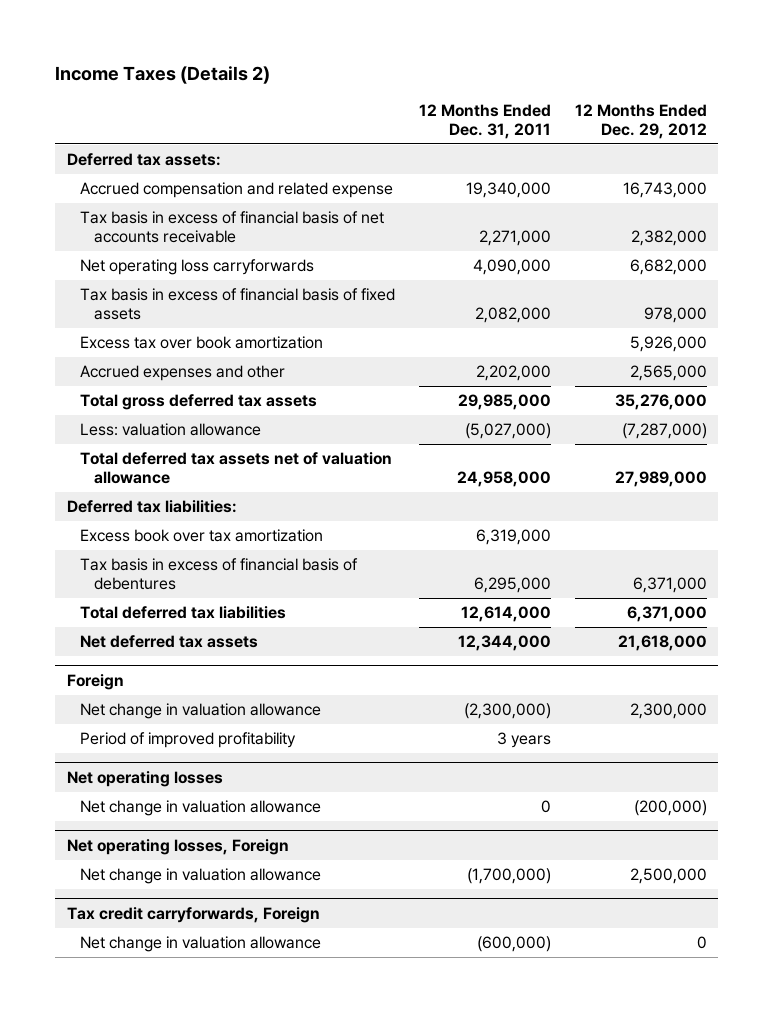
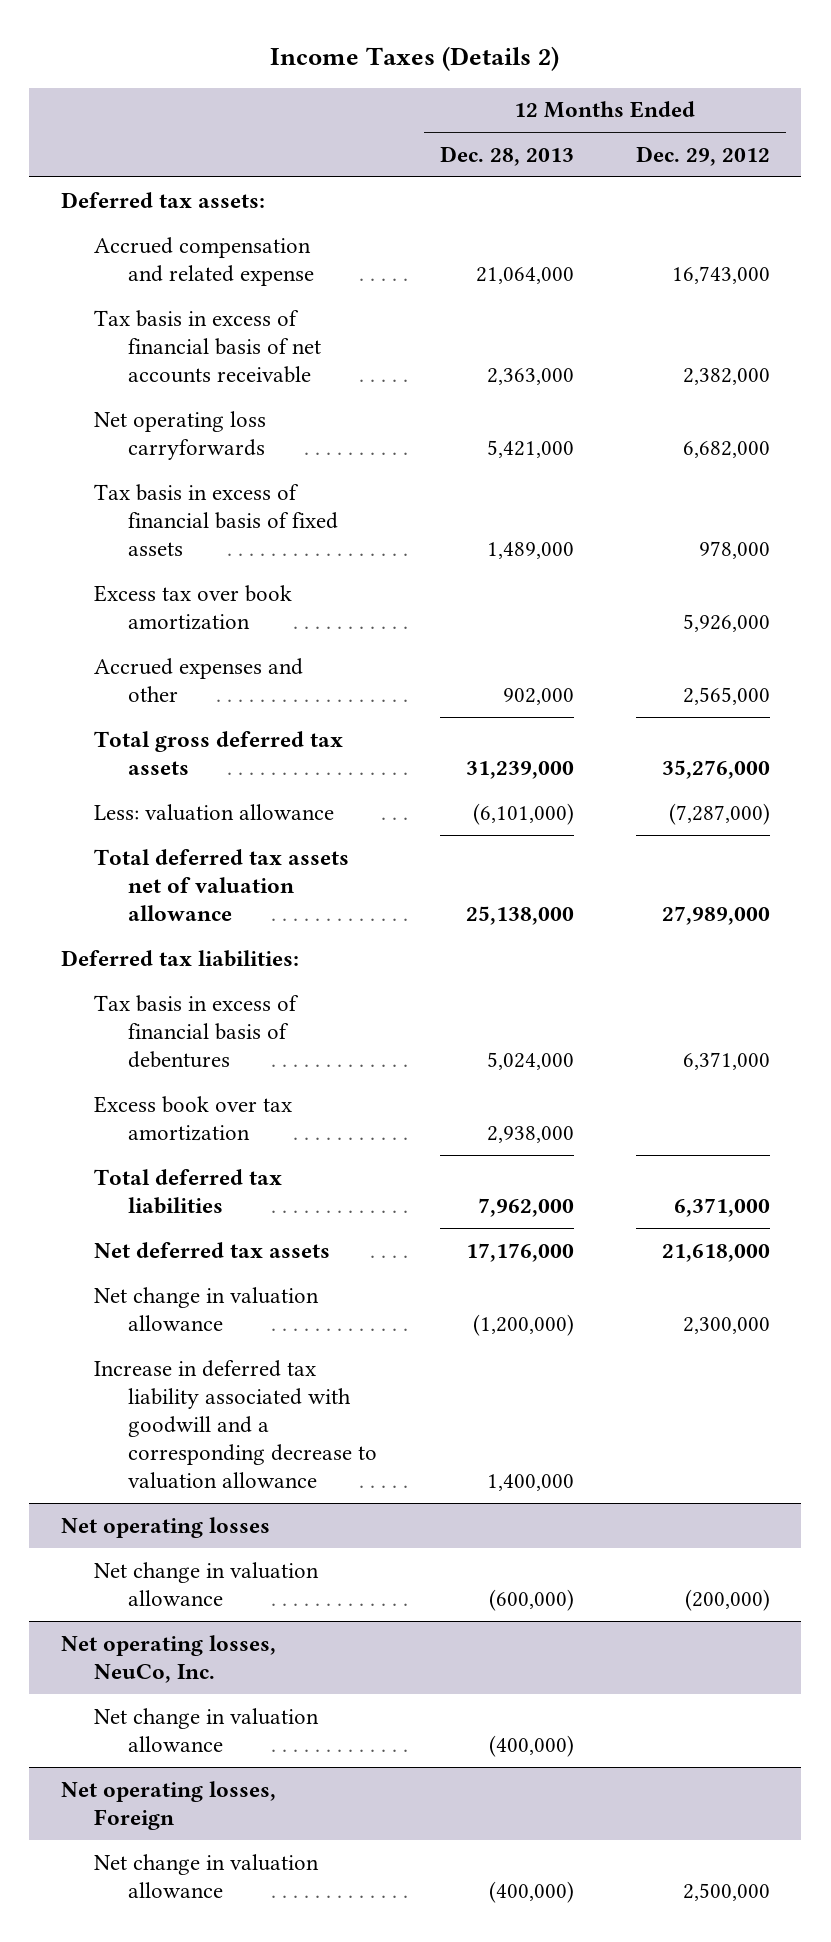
[419,104,552,139] 12 Months Ended Dec. 31, 2011 -> none
none -> [439,145,574,166] Dec. 28, 2013
[80,529,324,543] Excess book over tax amortization -> [94,1095,293,1141] Excess book over tax amortization
[66,673,124,690] Foreign -> none
[80,732,297,749] Period of improved profitability -> none
none -> [94,1359,378,1490] Increase in deferred tax liability associated with goodwill and a corresponding decrease to valuation allowance
none -> [60,1634,276,1683] Net operating losses, NeuCo, Inc.
none -> [94,1707,320,1752] Net change in valuation allowance
[66,906,320,923] Tax credit carryforwards, Foreign -> none
[80,936,322,953] Net change in valuation allowance -> none

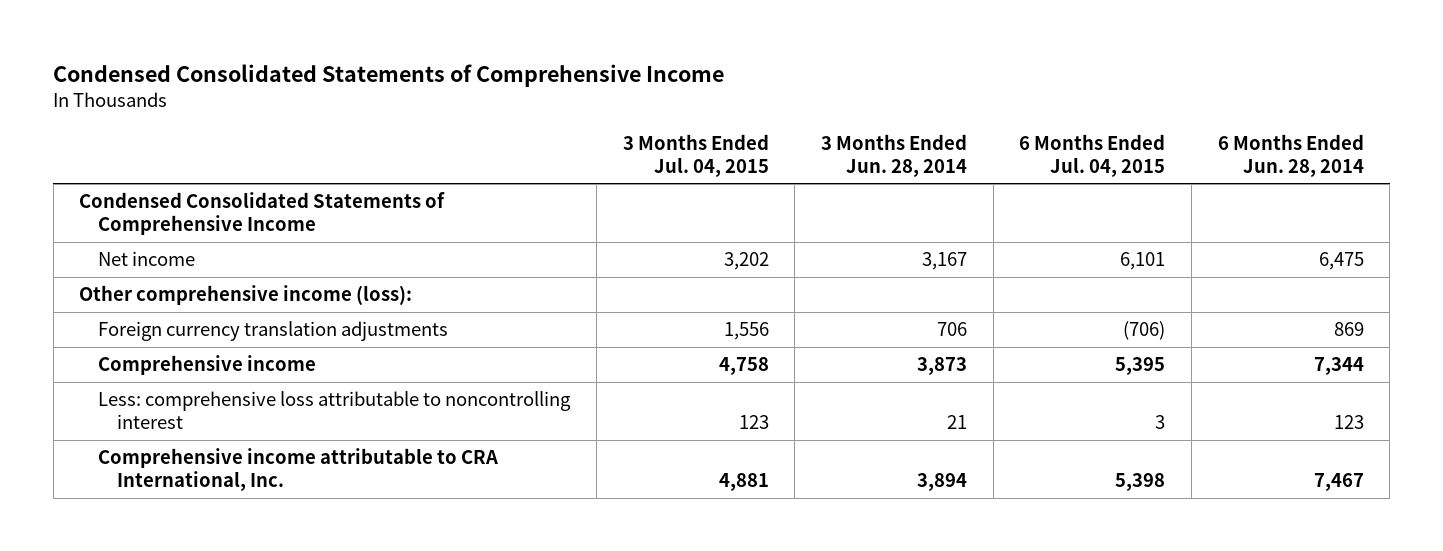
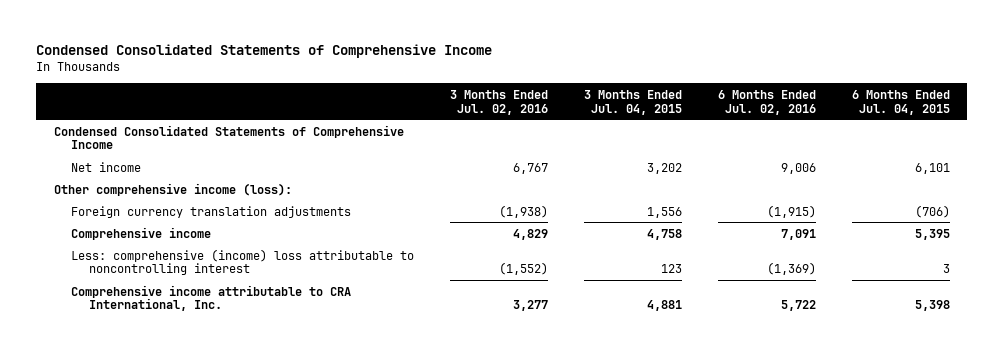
[820,133,967,177] 3 Months Ended Jun. 28, 2014 -> none
[1217,133,1364,177] 6 Months Ended Jun. 28, 2014 -> none
none -> [450,89,549,115] 3 Months Ended Jul. 02, 2016
none -> [717,89,816,115] 6 Months Ended Jul. 02, 2016
[98,391,572,430] Less: comprehensive loss attributable to noncontrolling interest -> [71,248,415,276] Less: comprehensive (income) loss attributable to noncontrolling interest

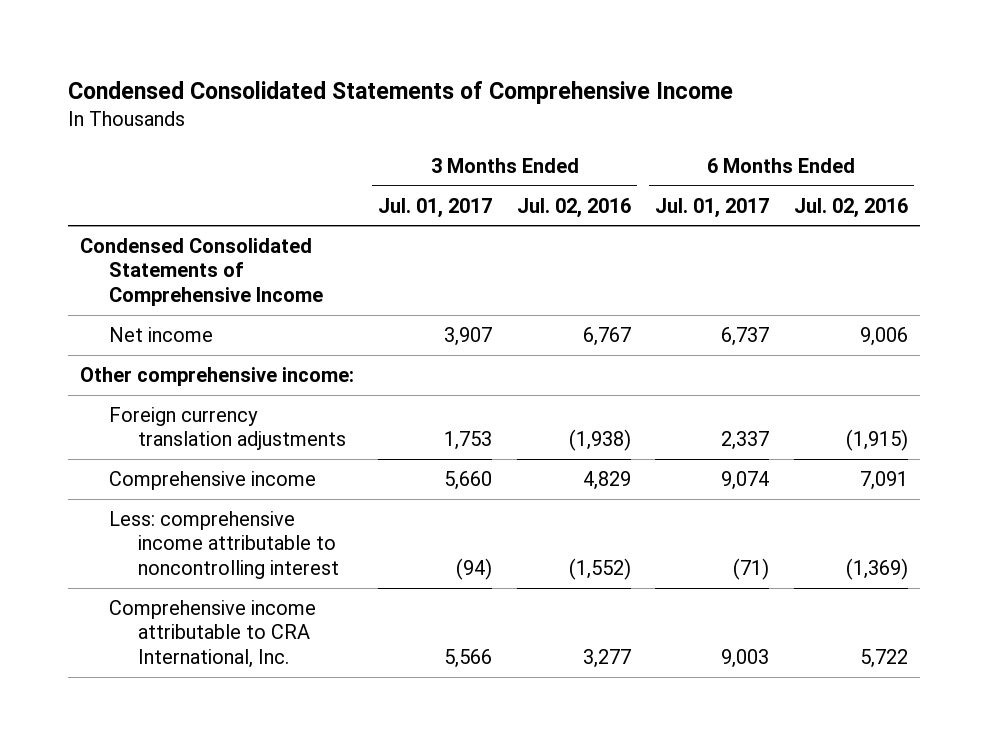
[584,89,683,115] 3 Months Ended Jul. 04, 2015 -> none
[851,89,950,115] 6 Months Ended Jul. 04, 2015 -> none
none -> [378,197,493,218] Jul. 01, 2017
none -> [655,197,770,218] Jul. 01, 2017
[54,182,293,196] Other comprehensive income (loss): -> [79,366,354,386] Other comprehensive income:
[71,248,415,276] Less: comprehensive (income) loss attributable to noncontrolling interest -> [109,510,340,579] Less: comprehensive income attributable to noncontrolling interest

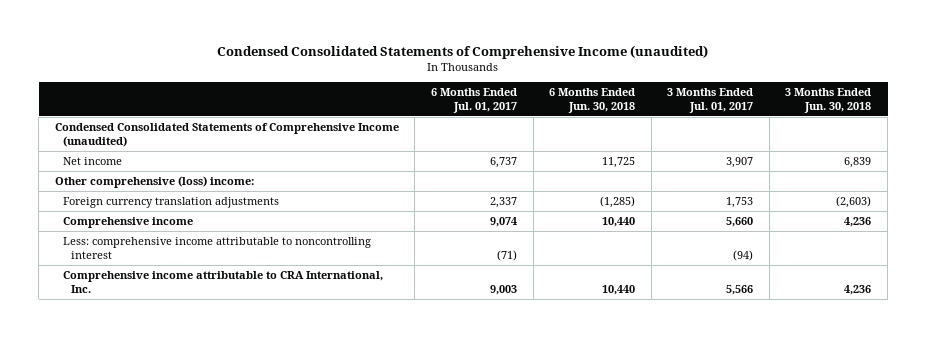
[67,80,733,104] Condensed Consolidated Statements of Comprehensive Income -> [217,44,709,59] Condensed Consolidated Statements of Comprehensive Income (unaudited)
[516,197,631,218] Jul. 02, 2016 -> none
[793,197,908,218] Jul. 02, 2016 -> none
none -> [549,88,636,113] 6 Months Ended Jun. 30, 2018
none -> [785,88,872,113] 3 Months Ended Jun. 30, 2018
[79,237,324,306] Condensed Consolidated Statements of Comprehensive Income -> [54,122,399,147] Condensed Consolidated Statements of Comprehensive Income (unaudited)
[79,366,354,386] Other comprehensive income: -> [54,175,254,188] Other comprehensive (loss) income:

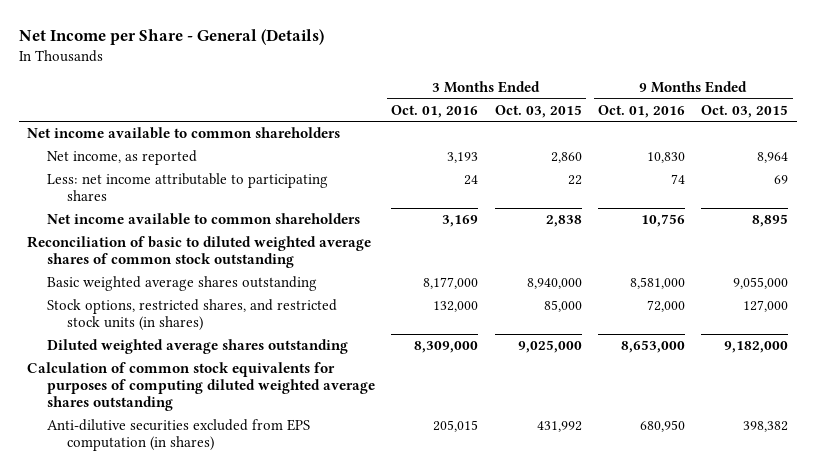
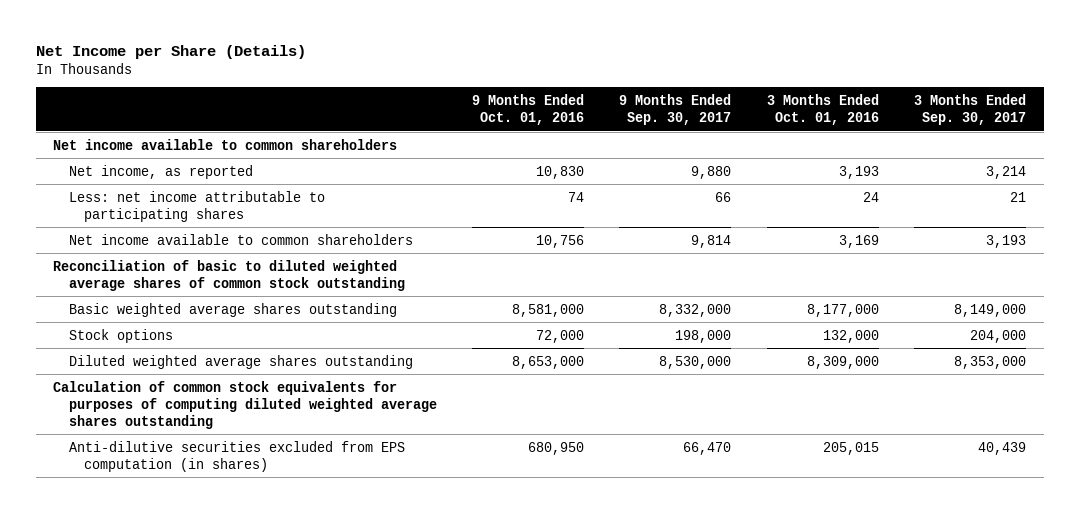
[18,29,324,46] Net Income per Share - General (Details) -> [35,45,306,60] Net Income per Share (Details)
[494,104,582,118] Oct. 03, 2015 -> none
[701,104,789,118] Oct. 03, 2015 -> none
none -> [619,93,732,125] 9 Months Ended Sep. 30, 2017
none -> [914,93,1027,125] 3 Months Ended Sep. 30, 2017
[46,299,337,332] Stock options, restricted shares, and restricted stock units (in shares) -> [68,328,173,343] Stock options

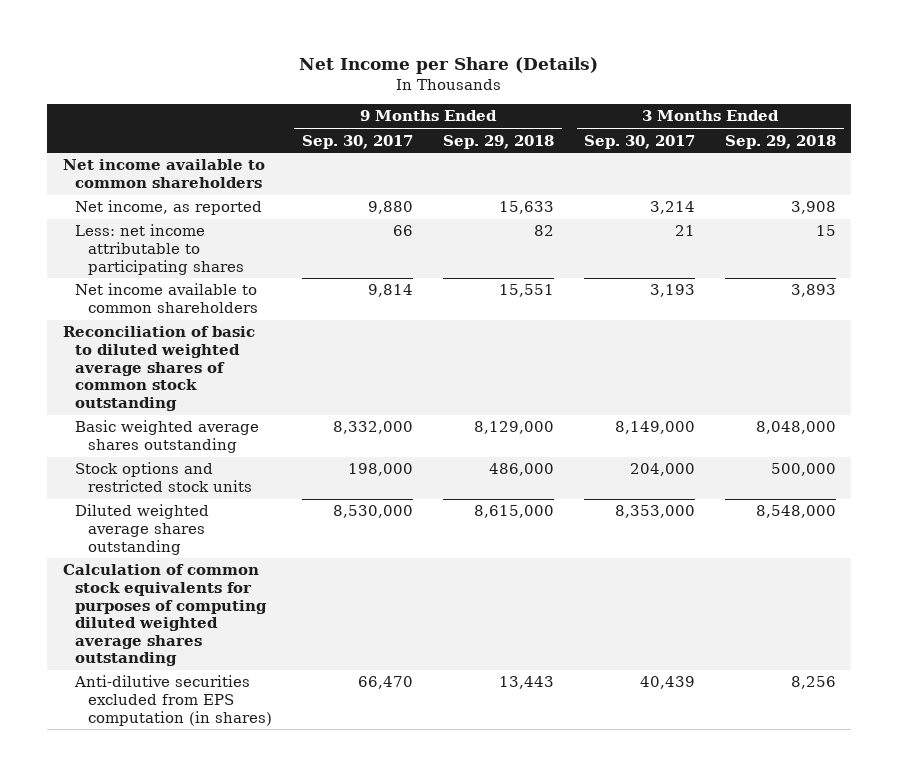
[471,93,584,125] 9 Months Ended Oct. 01, 2016 -> none
[766,93,879,125] 3 Months Ended Oct. 01, 2016 -> none
none -> [442,134,554,149] Sep. 29, 2018
none -> [725,134,837,149] Sep. 29, 2018
[68,328,173,343] Stock options -> [75,462,252,492] Stock options and restricted stock units

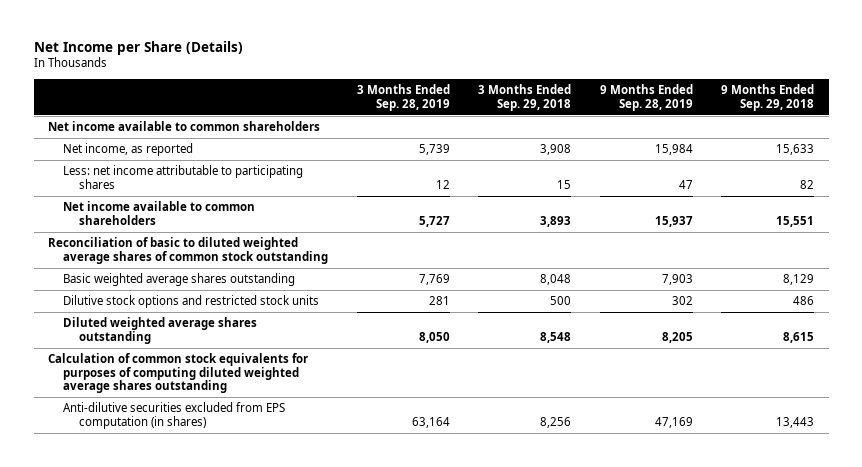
[301,134,413,149] Sep. 30, 2017 -> none
[584,134,696,149] Sep. 30, 2017 -> none
none -> [356,84,450,111] 3 Months Ended Sep. 28, 2019
none -> [599,84,693,111] 9 Months Ended Sep. 28, 2019
[473,421,554,435] 8,129,000 -> [783,274,815,286] 8,129
[756,421,837,435] 8,048,000 -> [540,274,572,286] 8,048
[75,462,252,492] Stock options and restricted stock units -> [63,295,320,309] Dilutive stock options and restricted stock units
[488,463,554,477] 486,000 -> [793,296,815,306] 486
[771,463,837,477] 500,000 -> [550,296,572,306] 500
[473,505,554,519] 8,615,000 -> [783,331,815,343] 8,615
[756,505,837,519] 8,548,000 -> [540,331,572,343] 8,548

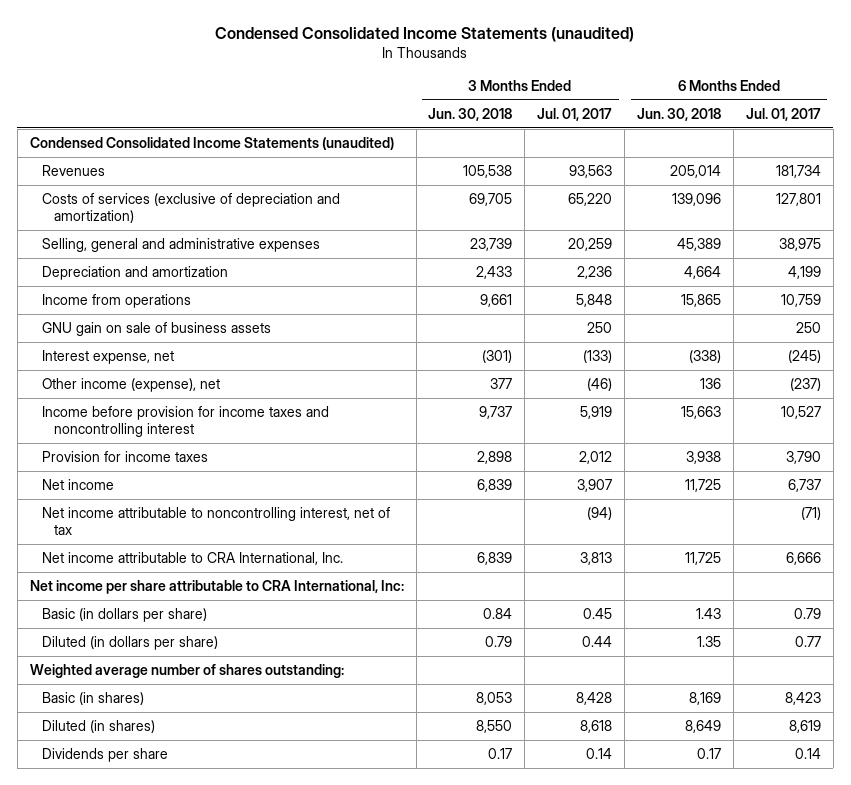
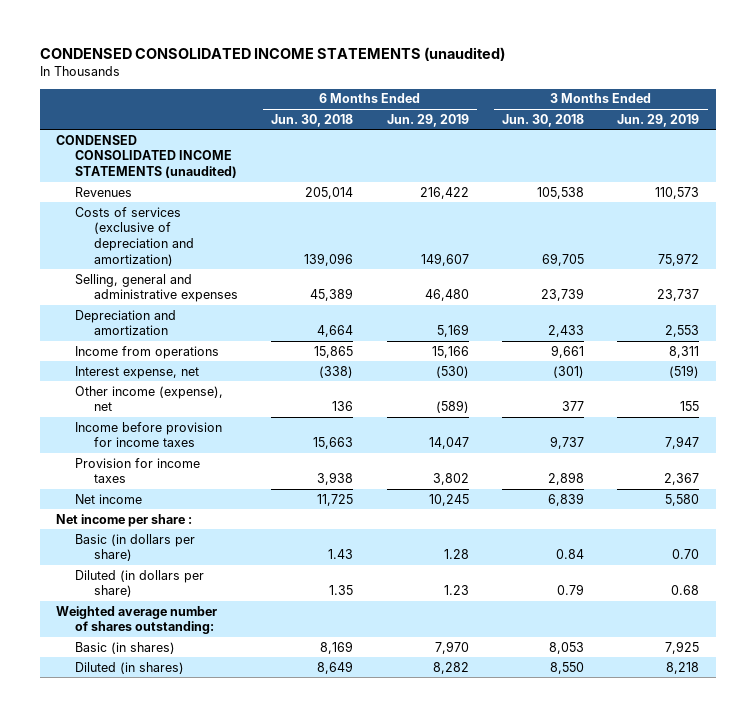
[215,27,635,43] Condensed Consolidated Income Statements (unaudited) -> [39,47,505,62] CONDENSED CONSOLIDATED INCOME STATEMENTS (unaudited)
[537,107,613,121] Jul. 01, 2017 -> none
[746,107,822,121] Jul. 01, 2017 -> none
none -> [386,113,469,127] Jun. 29, 2019
none -> [617,113,700,127] Jun. 29, 2019
[29,136,394,150] Condensed Consolidated Income Statements (unaudited) -> [56,134,238,179] CONDENSED CONSOLIDATED INCOME STATEMENTS (unaudited)
[41,321,271,336] GNU gain on sale of business assets -> none
[41,405,329,438] Income before provision for income taxes and noncontrolling interest -> [75,421,223,448] Income before provision for income taxes
[41,506,390,536] Net income attributable to noncontrolling interest, net of tax -> none
[41,551,343,565] Net income attributable to CRA International, Inc. -> none
[29,579,404,594] Net income per share attributable to CRA International, Inc: -> [56,513,193,527] Net income per share :
[41,747,168,762] Dividends per share -> none

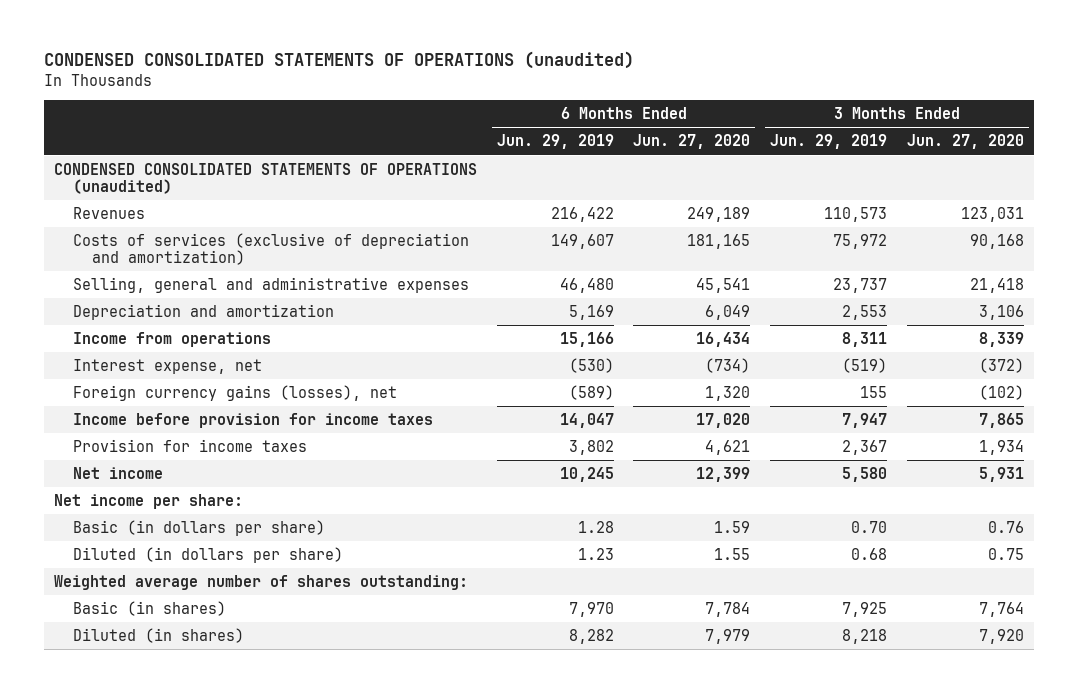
[39,47,505,62] CONDENSED CONSOLIDATED INCOME STATEMENTS (unaudited) -> [43,51,634,70] CONDENSED CONSOLIDATED STATEMENTS OF OPERATIONS (unaudited)
[271,113,354,127] Jun. 30, 2018 -> none
[501,113,584,127] Jun. 30, 2018 -> none
none -> [633,134,751,150] Jun. 27, 2020
none -> [907,134,1025,150] Jun. 27, 2020
[56,134,238,179] CONDENSED CONSOLIDATED INCOME STATEMENTS (unaudited) -> [53,162,477,194] CONDENSED CONSOLIDATED STATEMENTS OF OPERATIONS (unaudited)
[75,385,224,412] Other income (expense), net -> [72,384,397,401] Foreign currency gains (losses), net
[56,513,193,527] Net income per share : -> [53,493,243,509] Net income per share:

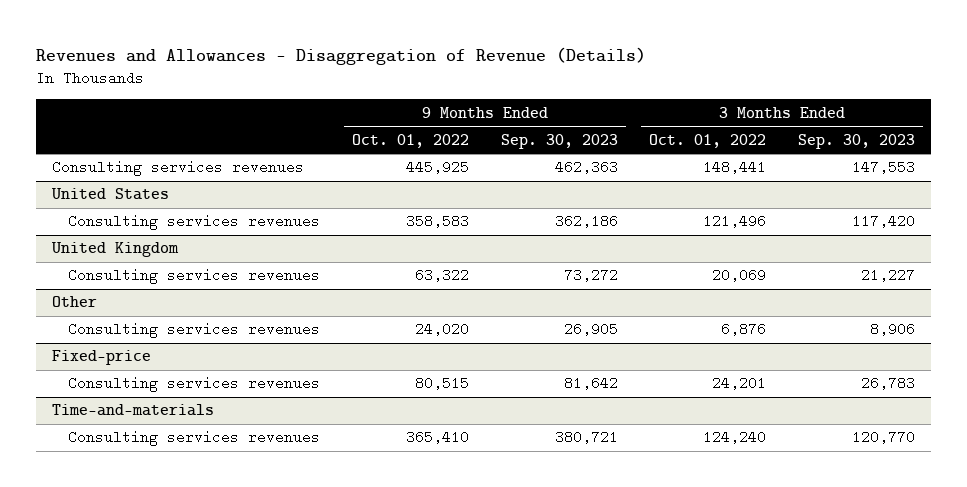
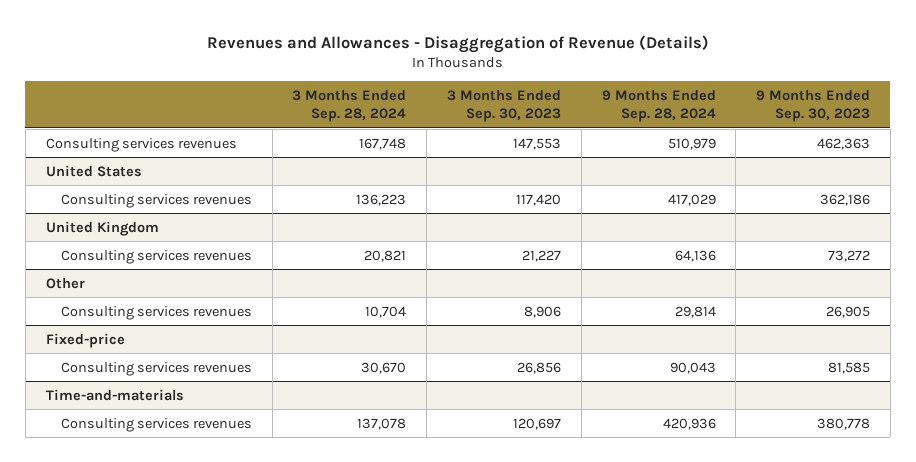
[352,133,470,148] Oct. 01, 2022 -> none
[649,133,767,148] Oct. 01, 2022 -> none
none -> [292,89,407,122] 3 Months Ended Sep. 28, 2024
none -> [601,89,716,122] 9 Months Ended Sep. 28, 2024
[563,376,618,391] 81,642 -> [828,361,871,374] 81,585
[860,376,915,391] 26,783 -> [517,361,562,374] 26,856
[554,430,618,445] 380,721 -> [817,417,871,430] 380,778
[851,430,915,445] 120,770 -> [513,417,562,430] 120,697

